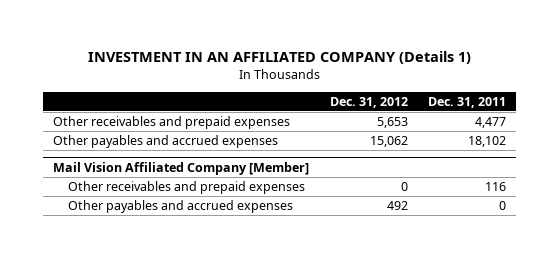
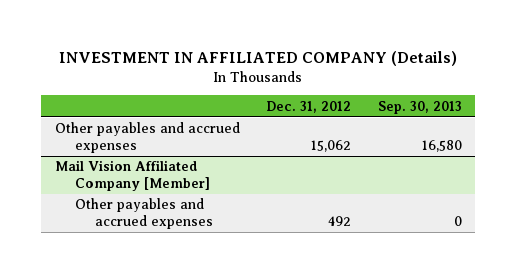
[87,51,471,65] INVESTMENT IN AN AFFILIATED COMPANY (Details 1) -> [59,50,458,66] INVESTMENT IN AFFILIATED COMPANY (Details)
[428,96,507,108] Dec. 31, 2011 -> none
none -> [377,100,462,114] Sep. 30, 2013
[53,115,291,129] Other receivables and prepaid expenses -> none
[68,180,306,194] Other receivables and prepaid expenses -> none

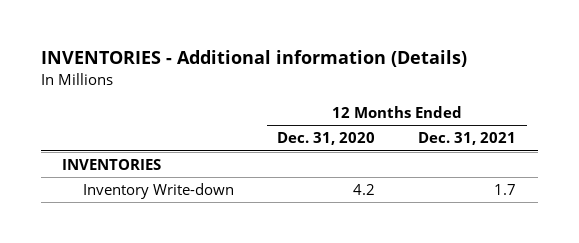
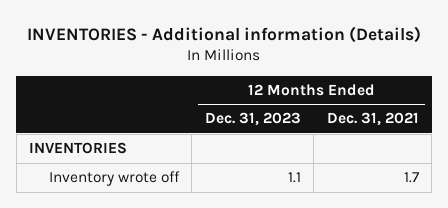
[277,132,376,146] Dec. 31, 2020 -> none
none -> [204,112,301,127] Dec. 31, 2023
[83,182,235,199] Inventory Write-down -> [48,171,180,187] Inventory wrote off

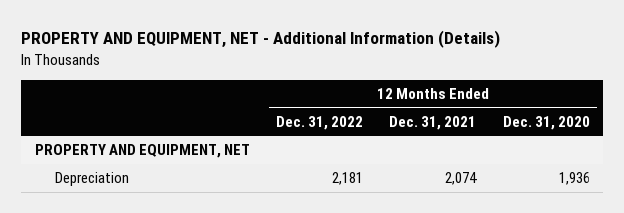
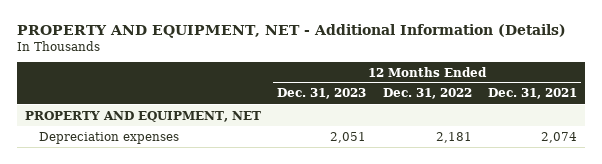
[502,115,590,130] Dec. 31, 2020 -> none
none -> [277,88,367,100] Dec. 31, 2023
[54,172,129,187] Depreciation -> [38,131,179,144] Depreciation expenses

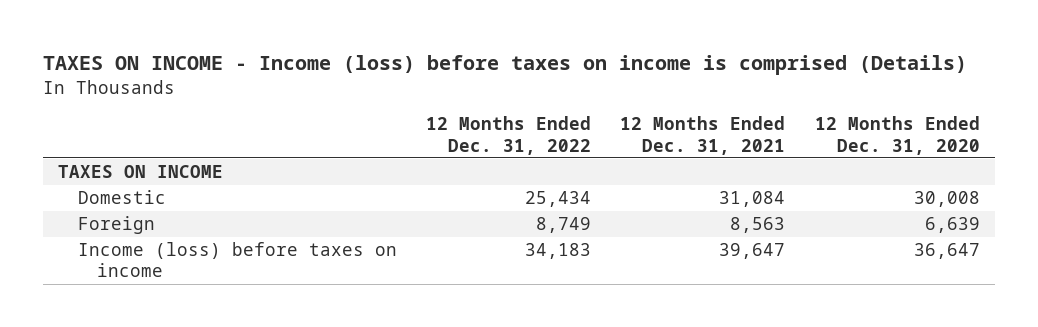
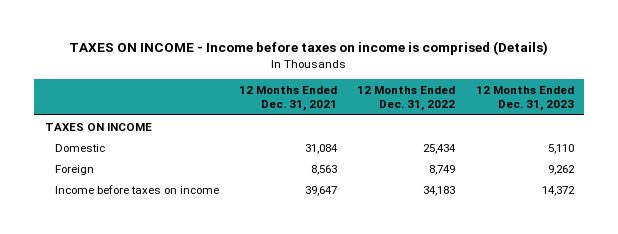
[43,55,968,76] TAXES ON INCOME - Income (loss) before taxes on income is comprised (Details) -> [69,41,549,56] TAXES ON INCOME - Income before taxes on income is comprised (Details)
[814,116,980,155] 12 Months Ended Dec. 31, 2020 -> none
none -> [475,86,574,112] 12 Months Ended Dec. 31, 2023
[77,242,397,278] Income (loss) before taxes on income -> [54,184,219,194] Income before taxes on income

